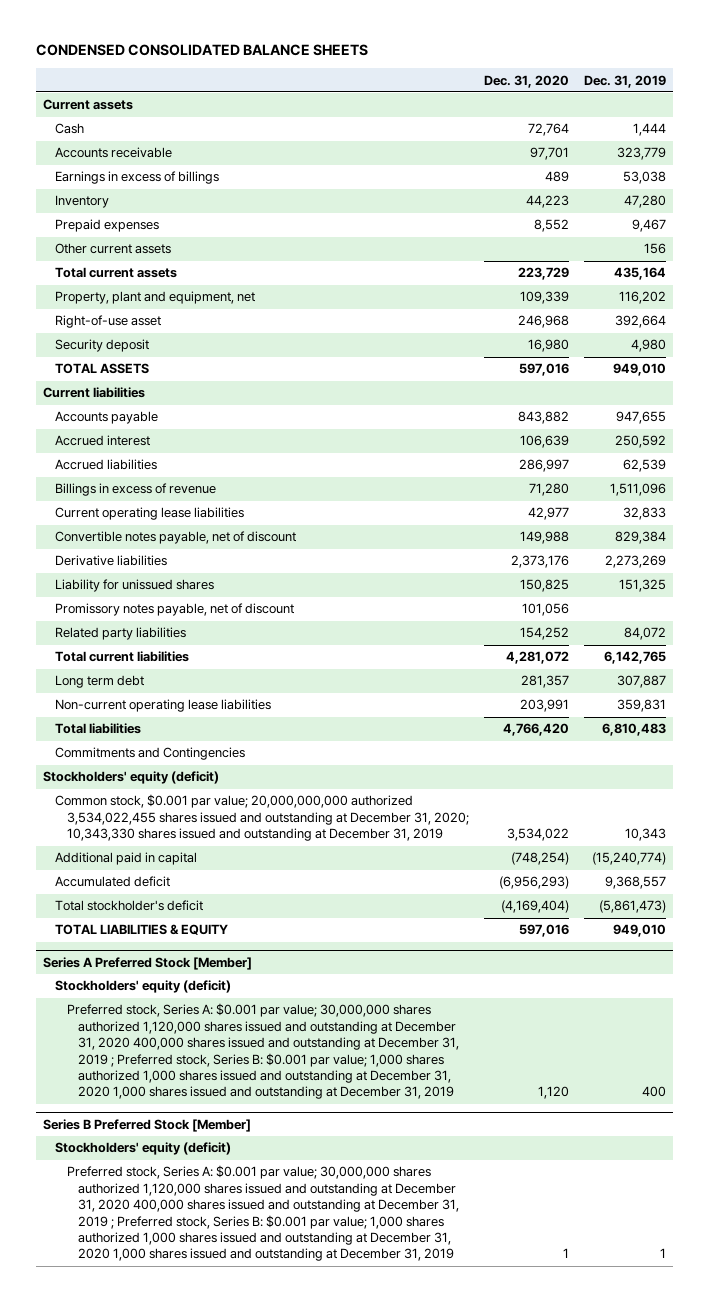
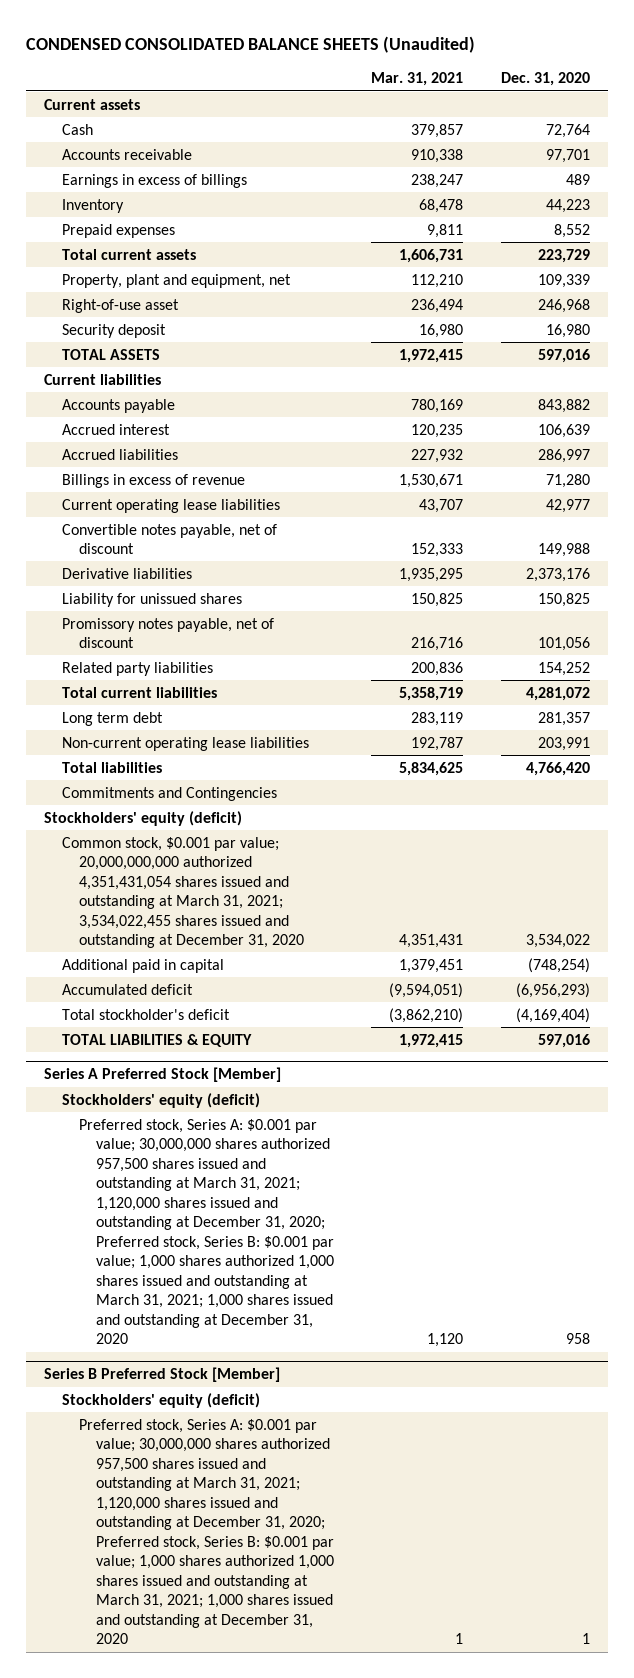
[35,44,368,57] CONDENSED CONSOLIDATED BALANCE SHEETS -> [25,36,475,54] CONDENSED CONSOLIDATED BALANCE SHEETS (Unaudited)
[583,74,666,88] Dec. 31, 2019 -> none
none -> [371,72,464,87] Mar. 31, 2021
[54,243,171,255] Other current assets -> none
[54,794,469,842] Common stock, $0.001 par value; 20,000,000,000 authorized 3,534,022,455 shares issued and outstanding at December 31, 2020; 10,343,330 shares issued and outstanding at December 31, 2019 -> [61,836,304,949] Common stock, $0.001 par value; 20,000,000,000 authorized 4,351,431,054 shares issued and outstanding at March 31, 2021; 3,534,022,455 shares issued and outstanding at December 31, 2020
[66,1003,460,1100] Preferred stock, Series A: $0.001 par value; 30,000,000 shares authorized 1,120,000 shares issued and outstanding at December 31, 2020 400,000 shares issued and outstanding at December 31, 2019 ; Preferred stock, Series B: $0.001 par value; 1,000 shares authorized 1,000 shares issued and outstanding at December 31, 2020 1,000 shares issued and outstanding at December 31, 2019 -> [78,1118,335,1345] Preferred stock, Series A: $0.001 par value; 30,000,000 shares authorized 957,500 shares issued and outstanding at March 31, 2021; 1,120,000 shares issued and outstanding at December 31, 2020; Preferred stock, Series B: $0.001 par value; 1,000 shares authorized 1,000 shares issued and outstanding at March 31, 2021; 1,000 shares issued and outstanding at December 31, 2020
[537,1086,569,1100] 1,120 -> [565,1333,590,1345] 958
[66,1165,460,1262] Preferred stock, Series A: $0.001 par value; 30,000,000 shares authorized 1,120,000 shares issued and outstanding at December 31, 2020 400,000 shares issued and outstanding at December 31, 2019 ; Preferred stock, Series B: $0.001 par value; 1,000 shares authorized 1,000 shares issued and outstanding at December 31, 2020 1,000 shares issued and outstanding at December 31, 2019 -> [78,1418,335,1645] Preferred stock, Series A: $0.001 par value; 30,000,000 shares authorized 957,500 shares issued and outstanding at March 31, 2021; 1,120,000 shares issued and outstanding at December 31, 2020; Preferred stock, Series B: $0.001 par value; 1,000 shares authorized 1,000 shares issued and outstanding at March 31, 2021; 1,000 shares issued and outstanding at December 31, 2020

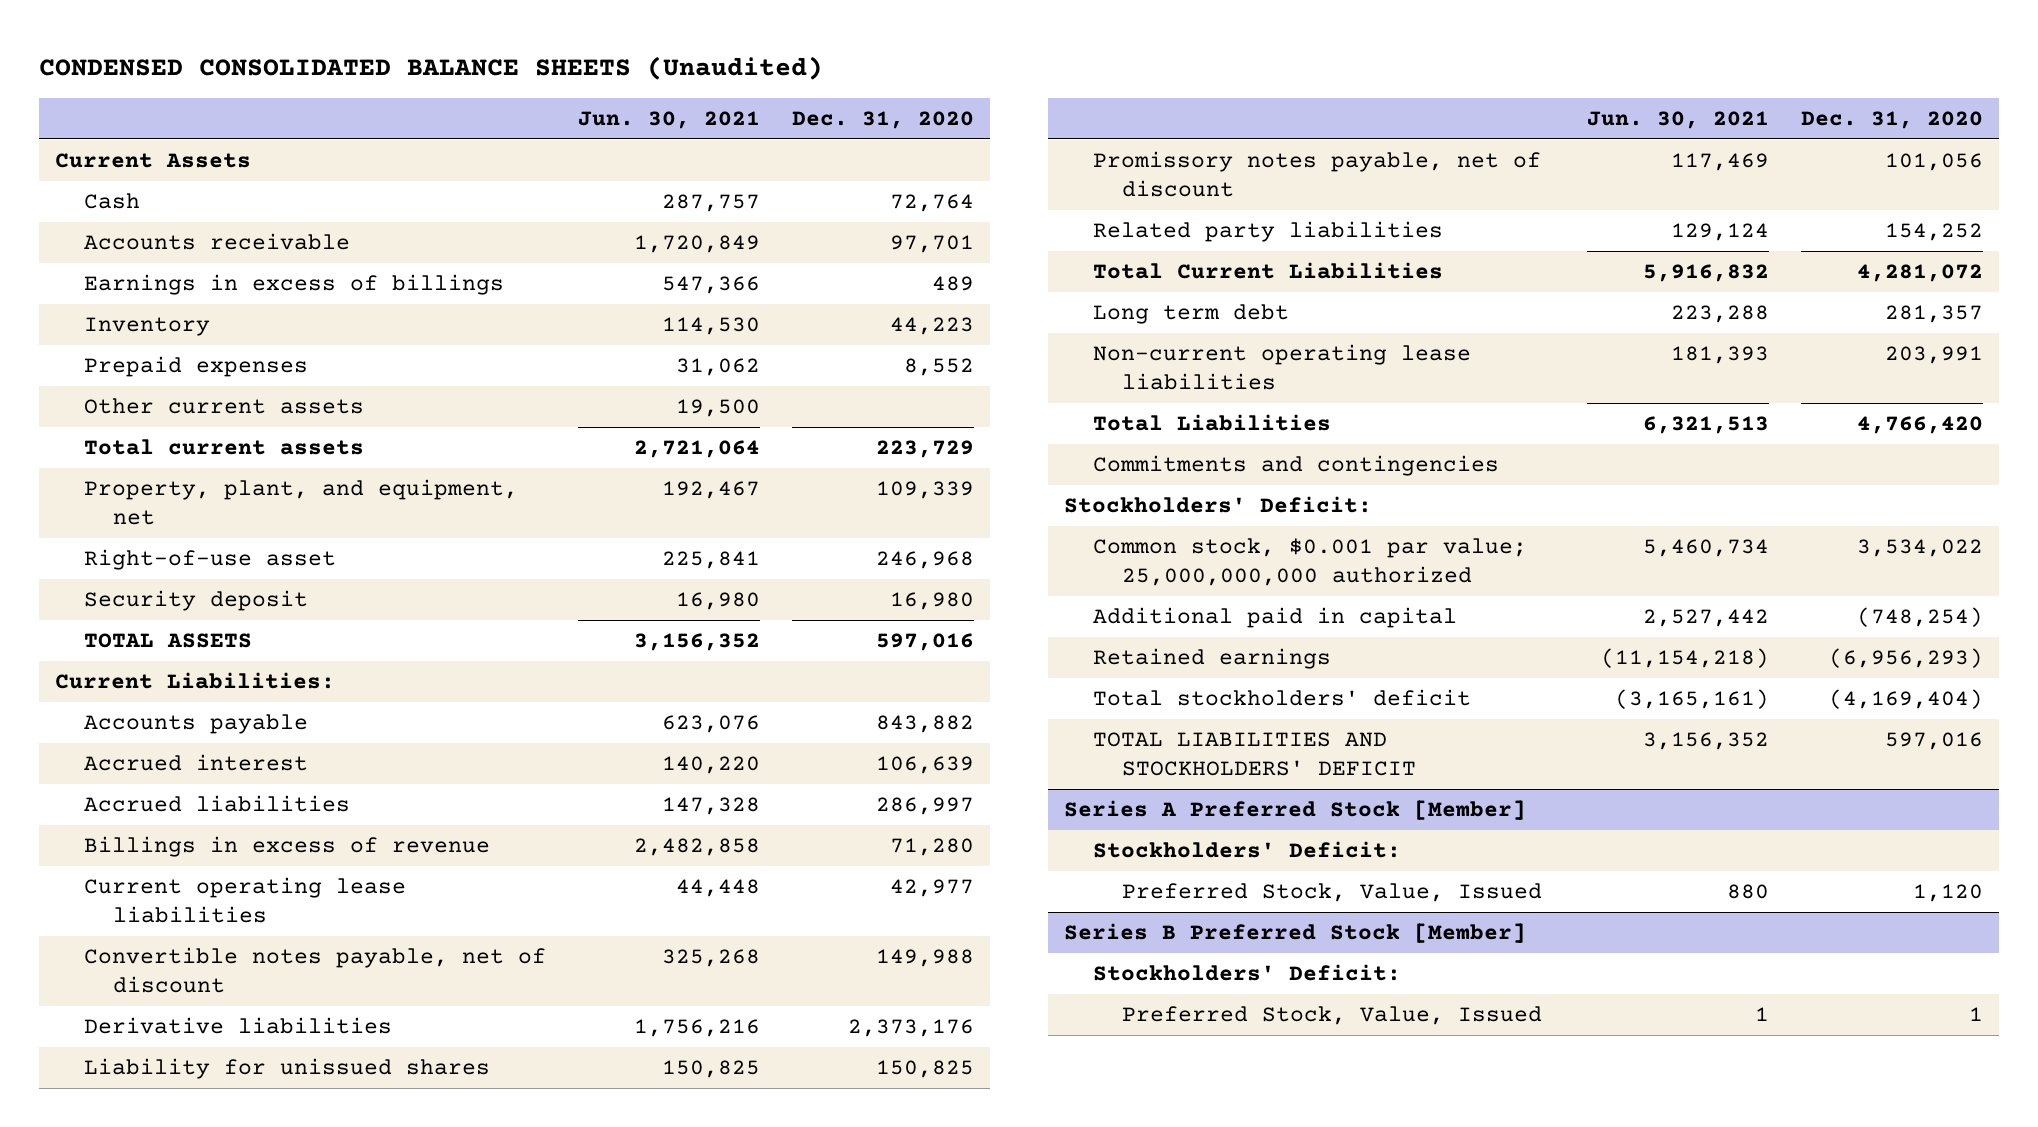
[371,72,464,87] Mar. 31, 2021 -> none
none -> [578,110,761,129] Jun. 30, 2021
[44,98,141,110] Current assets -> [54,153,251,169] Current Assets
none -> [84,398,365,415] Other current assets
[61,273,291,288] Property, plant and equipment, net -> [84,479,519,525] Property, plant, and equipment, net
[44,373,162,385] Current liabilities -> [54,672,335,690] Current Liabilities:
[61,686,217,698] Total current liabilities -> [1092,262,1443,280] Total Current Liabilities
[61,761,162,773] Total liabilities -> [1092,414,1331,432] Total Liabilities
[61,786,277,801] Commitments and Contingencies -> [1092,455,1499,477] Commitments and contingencies
[44,810,243,826] Stockholders' equity (deficit) -> [1063,496,1372,514] Stockholders' Deficit:
[61,836,304,949] Common stock, $0.001 par value; 20,000,000,000 authorized 4,351,431,054 shares issued and outstanding at March 31, 2021; 3,534,022,455 shares issued and outstanding at December 31, 2020 -> [1092,538,1527,586] Common stock, $0.001 par value; 25,000,000,000 authorized
[61,983,193,995] Accumulated deficit -> [1092,648,1331,670] Retained earnings
[61,1008,230,1020] Total stockholder's deficit -> [1092,689,1471,707] Total stockholders' deficit
[61,1033,252,1047] TOTAL LIABILITIES & EQUITY -> [1092,732,1416,776] TOTAL LIABILITIES AND STOCKHOLDERS' DEFICIT
[78,1118,335,1345] Preferred stock, Series A: $0.001 par value; 30,000,000 shares authorized 957,500 shares issued and outstanding at March 31, 2021; 1,120,000 shares issued and outstanding at December 31, 2020; Preferred stock, Series B: $0.001 par value; 1,000 shares authorized 1,000 shares issued and outstanding at March 31, 2021; 1,000 shares issued and outstanding at December 31, 2020 -> none
[61,1092,260,1108] Stockholders' equity (deficit) -> [1092,841,1401,859] Stockholders' Deficit:
none -> [1121,883,1542,903] Preferred Stock, Value, Issued
[61,1392,260,1408] Stockholders' equity (deficit) -> [1092,964,1401,982] Stockholders' Deficit:
[78,1418,335,1645] Preferred stock, Series A: $0.001 par value; 30,000,000 shares authorized 957,500 shares issued and outstanding at March 31, 2021; 1,120,000 shares issued and outstanding at December 31, 2020; Preferred stock, Series B: $0.001 par value; 1,000 shares authorized 1,000 shares issued and outstanding at March 31, 2021; 1,000 shares issued and outstanding at December 31, 2020 -> [1121,1006,1542,1026] Preferred Stock, Value, Issued

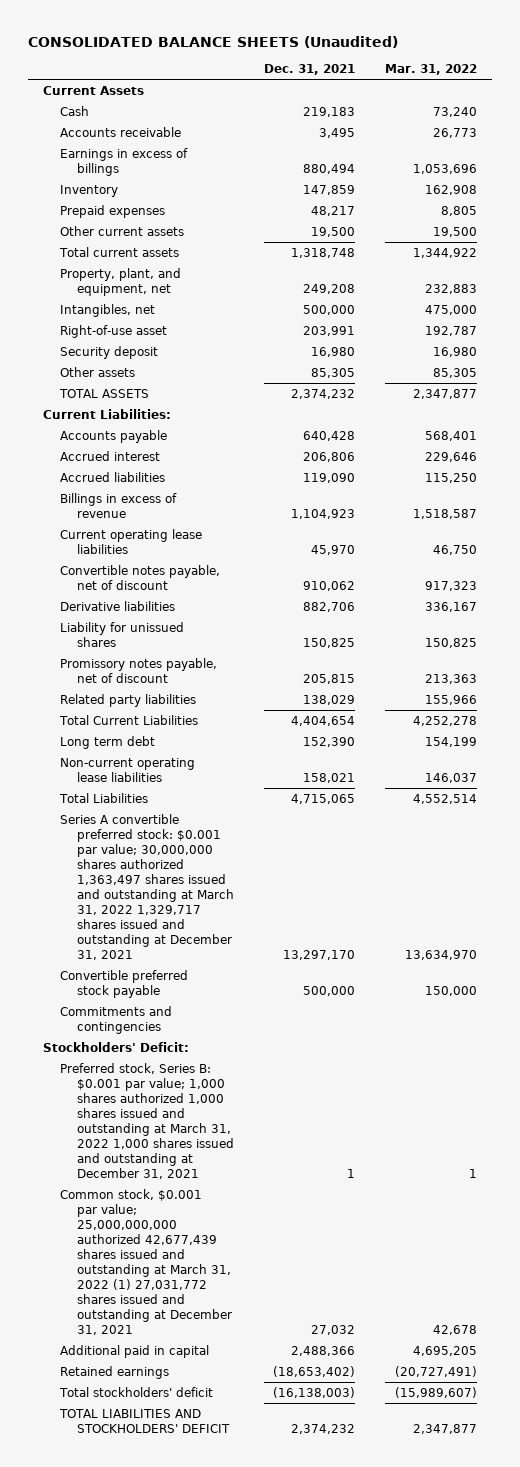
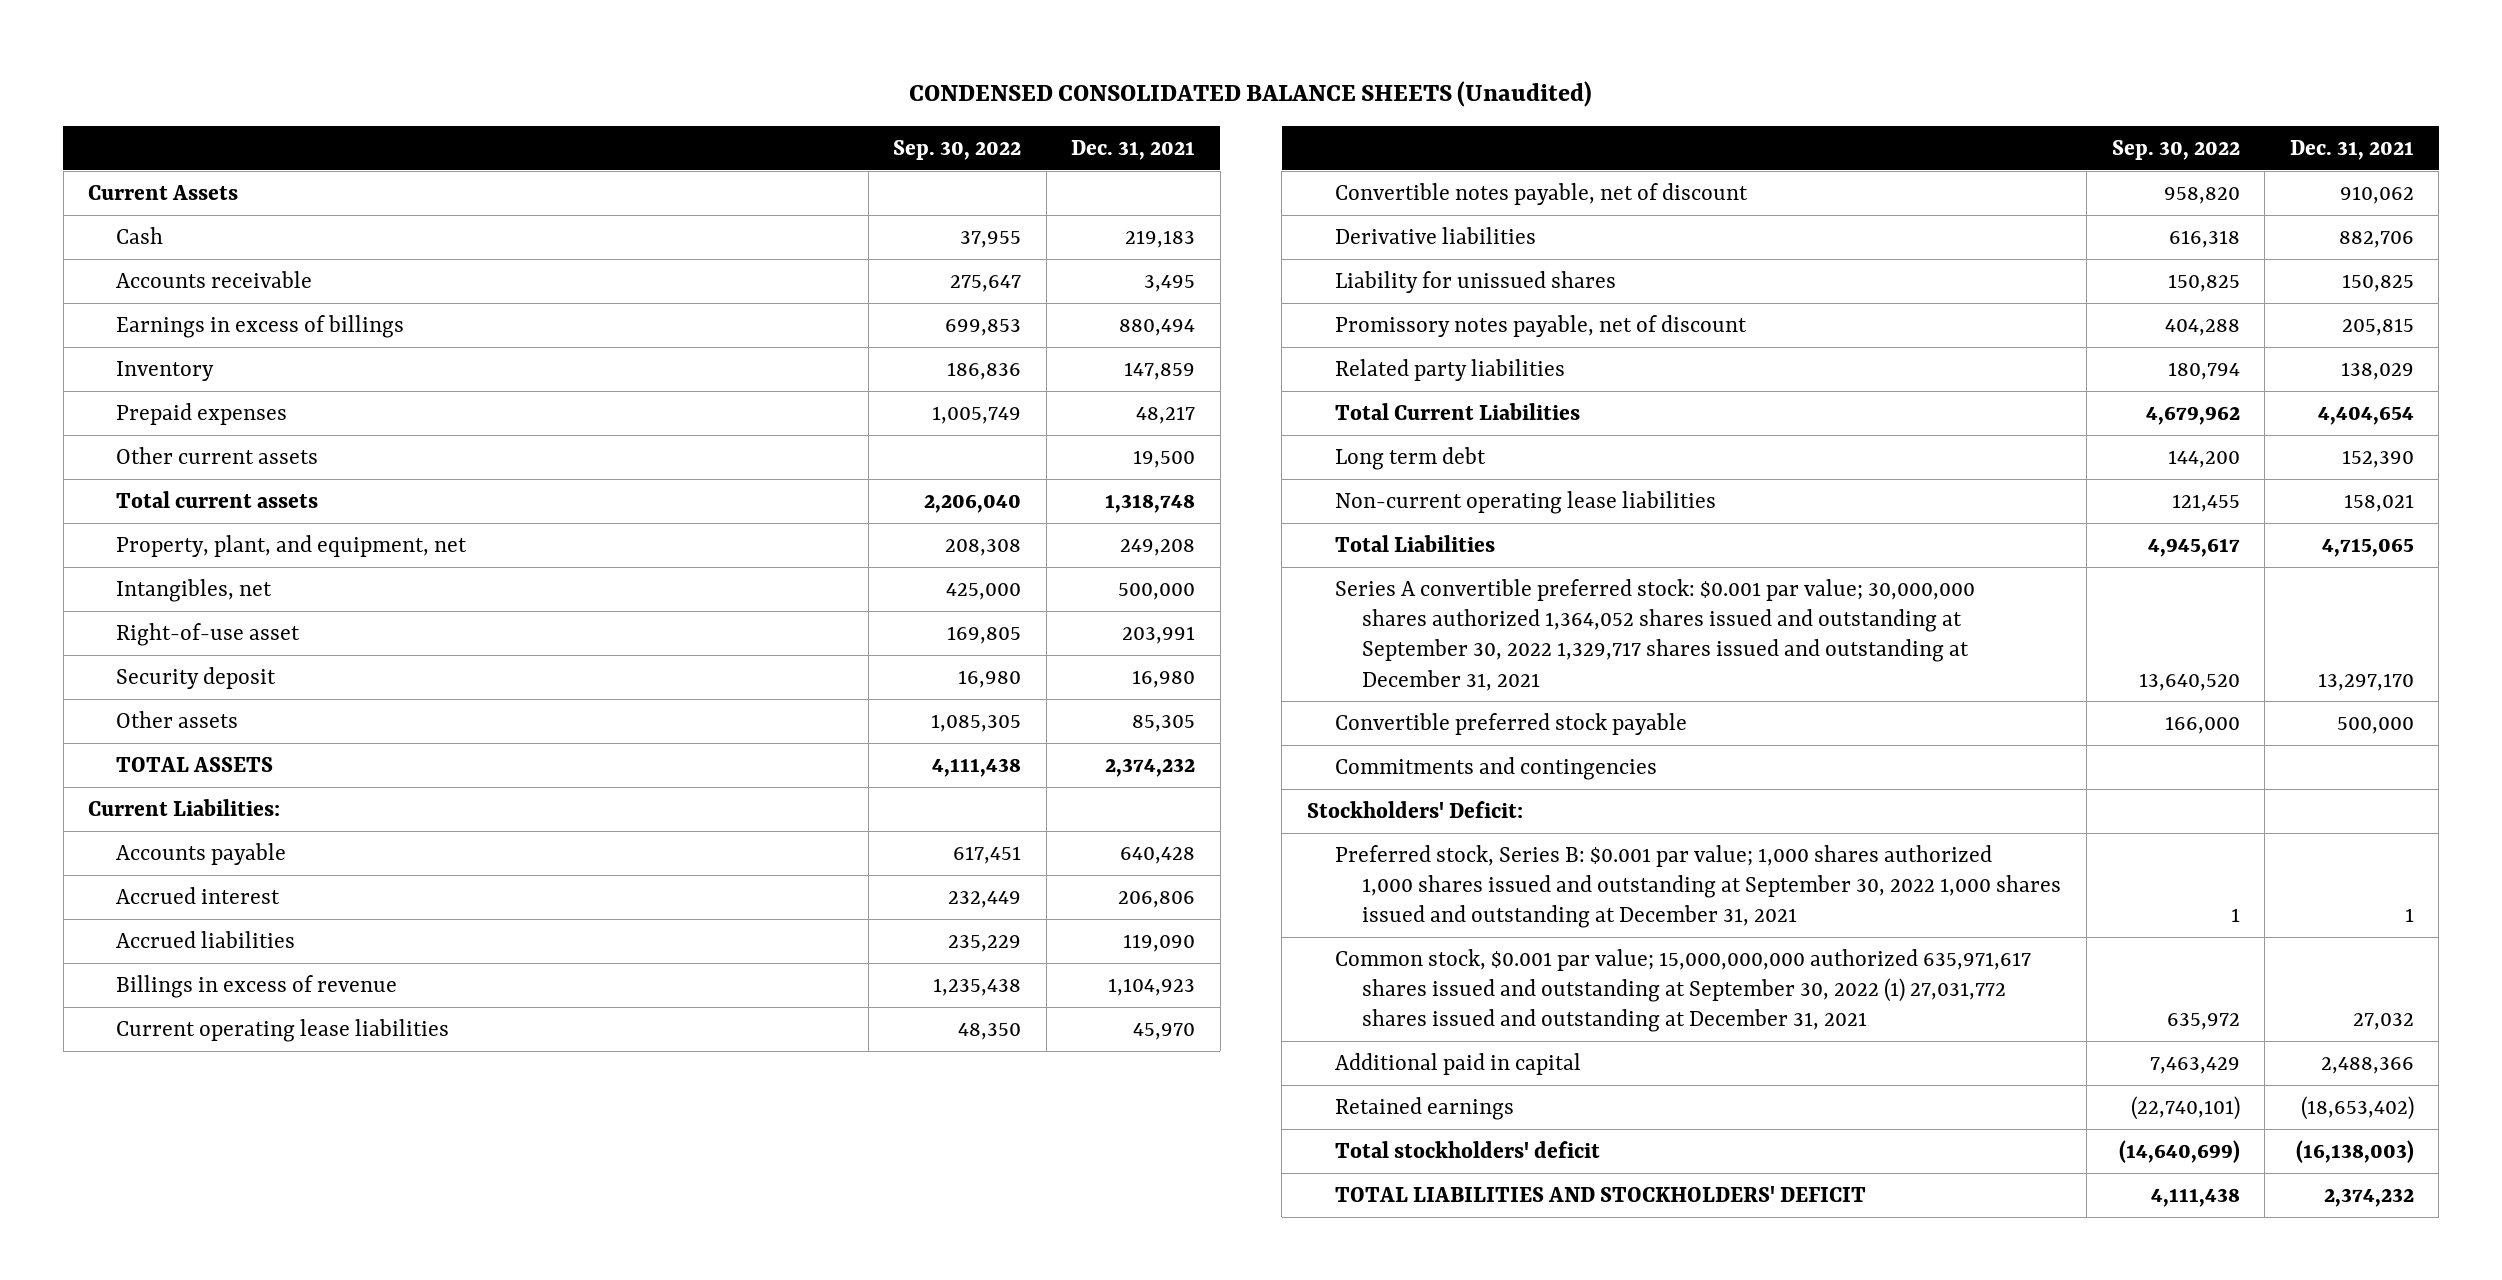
[28,35,399,48] CONSOLIDATED BALANCE SHEETS (Unaudited) -> [909,81,1593,108] CONDENSED CONSOLIDATED BALANCE SHEETS (Unaudited)
[384,64,477,76] Mar. 31, 2022 -> none
none -> [893,139,1022,160] Sep. 30, 2022
[59,813,234,960] Series A convertible preferred stock: $0.001 par value; 30,000,000 shares authorized 1,363,497 shares issued and outstanding at March 31, 2022 1,329,717 shares issued and outstanding at December 31, 2021 -> [1334,578,1975,691] Series A convertible preferred stock: $0.001 par value; 30,000,000 shares authorized 1,364,052 shares issued and outstanding at September 30, 2022 1,329,717 shares issued and outstanding at December 31, 2021
[59,1062,234,1179] Preferred stock, Series B: $0.001 par value; 1,000 shares authorized 1,000 shares issued and outstanding at March 31, 2022 1,000 shares issued and outstanding at December 31, 2021 -> [1334,844,2062,929] Preferred stock, Series B: $0.001 par value; 1,000 shares authorized 1,000 shares issued and outstanding at September 30, 2022 1,000 shares issued and outstanding at December 31, 2021
[59,1188,232,1335] Common stock, $0.001 par value; 25,000,000,000 authorized 42,677,439 shares issued and outstanding at March 31, 2022 (1) 27,031,772 shares issued and outstanding at December 31, 2021 -> [1334,948,2031,1033] Common stock, $0.001 par value; 15,000,000,000 authorized 635,971,617 shares issued and outstanding at September 30, 2022 (1) 27,031,772 shares issued and outstanding at December 31, 2021

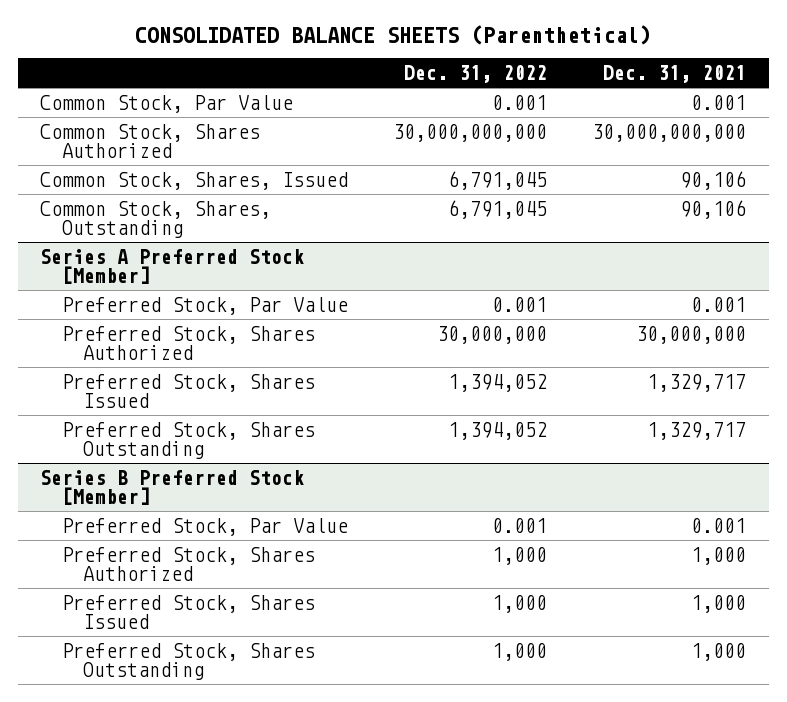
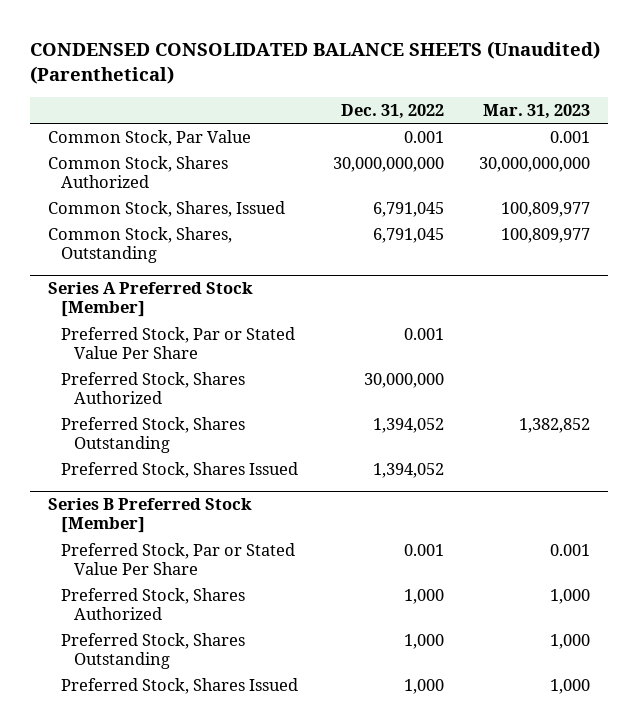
[135,24,652,45] CONSOLIDATED BALANCE SHEETS (Parenthetical) -> [30,40,601,84] CONDENSED CONSOLIDATED BALANCE SHEETS (Unaudited) (Parenthetical)
[603,64,747,83] Dec. 31, 2021 -> none
none -> [483,104,591,120] Mar. 31, 2023
[61,296,348,315] Preferred Stock, Par Value -> [61,326,296,359] Preferred Stock, Par or Stated Value Per Share
[61,373,315,408] Preferred Stock, Shares Issued -> [61,461,299,478] Preferred Stock, Shares Issued
[61,517,348,536] Preferred Stock, Par Value -> [61,542,296,575] Preferred Stock, Par or Stated Value Per Share
[61,594,315,629] Preferred Stock, Shares Issued -> [61,677,299,694] Preferred Stock, Shares Issued

